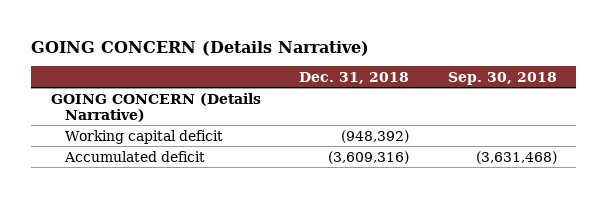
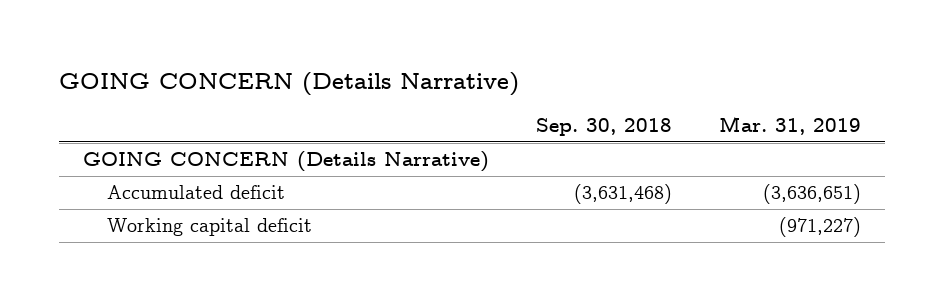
[299,72,410,85] Dec. 31, 2018 -> none
none -> [719,115,862,135] Mar. 31, 2019
[65,129,224,144] Working capital deficit -> [107,218,313,237] Working capital deficit

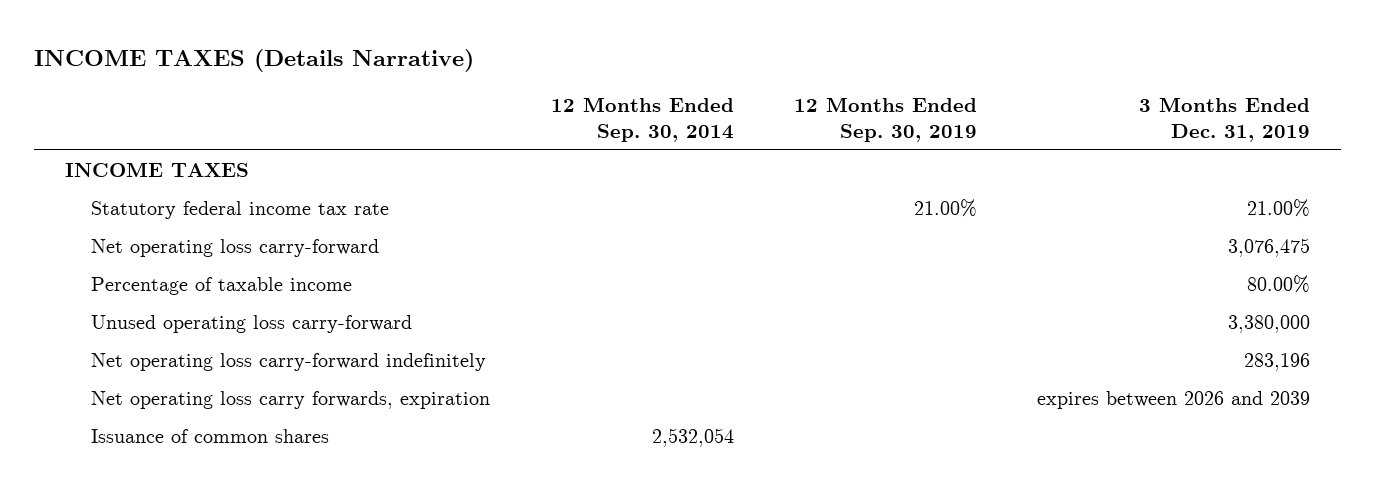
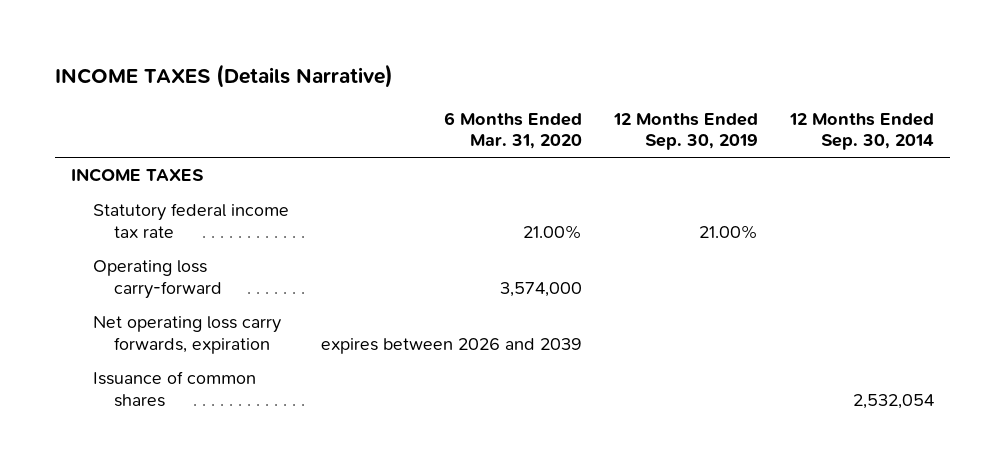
[1139,96,1311,142] 3 Months Ended Dec. 31, 2019 -> none
none -> [443,111,582,149] 6 Months Ended Mar. 31, 2020
[91,238,380,257] Net operating loss carry-forward -> none
[91,276,353,295] Percentage of taxable income -> none
[91,352,487,371] Net operating loss carry-forward indefinitely -> none
[91,314,413,333] Unused operating loss carry-forward -> [92,260,223,299] Operating loss carry-forward

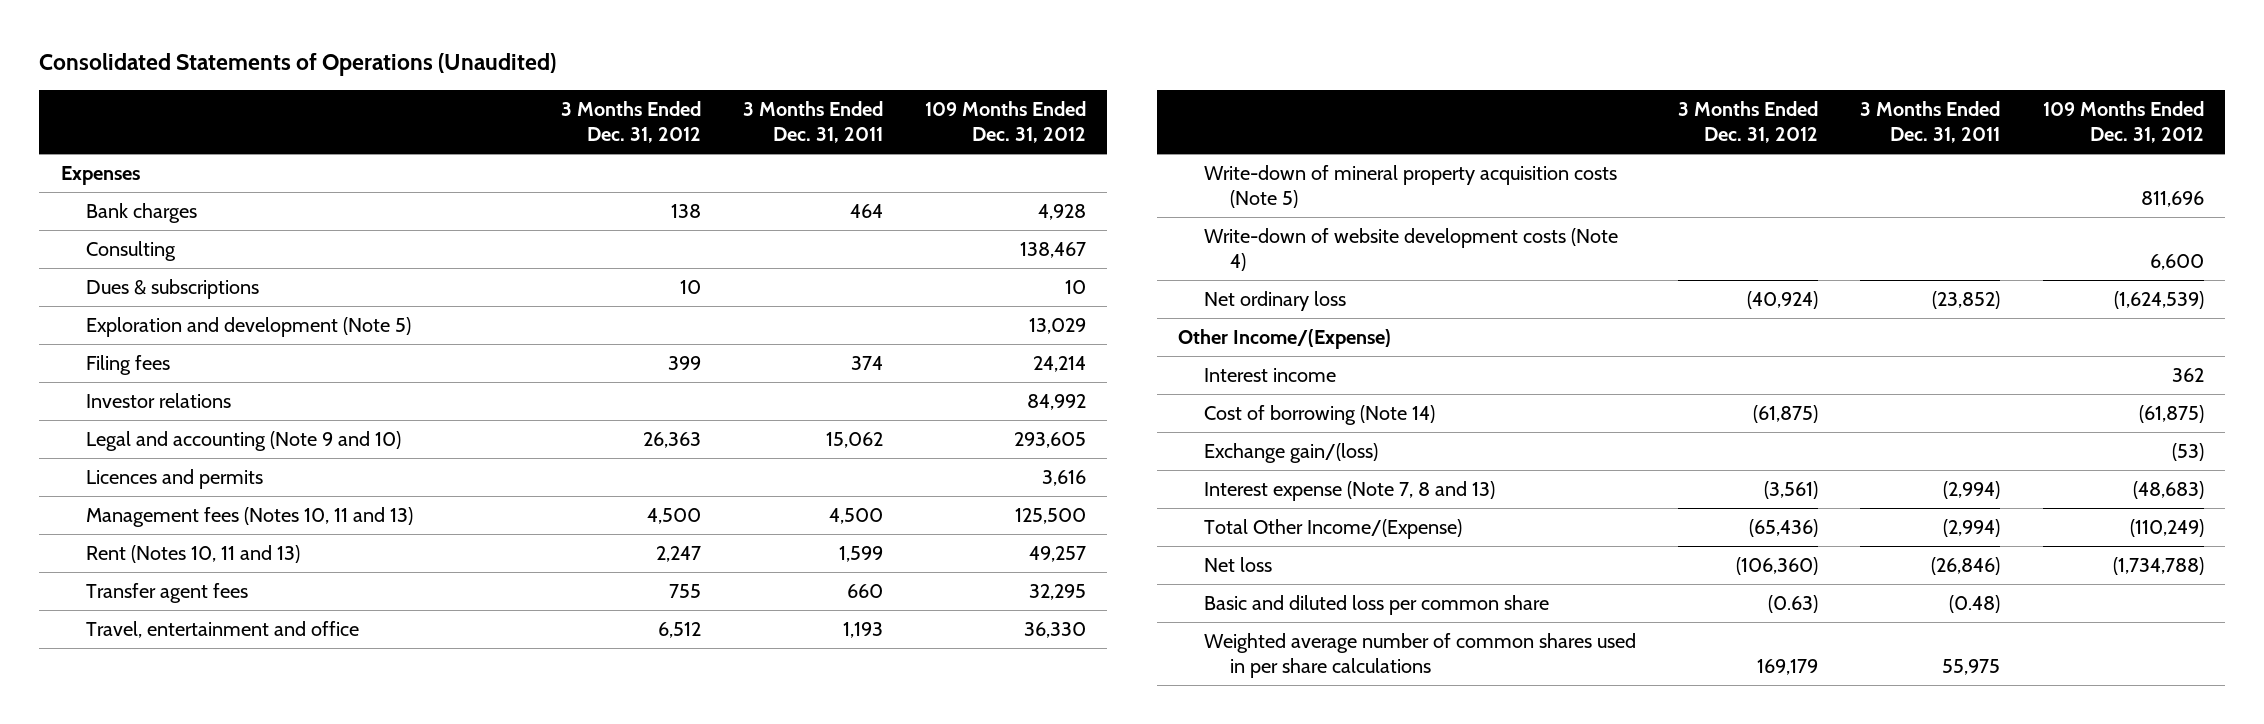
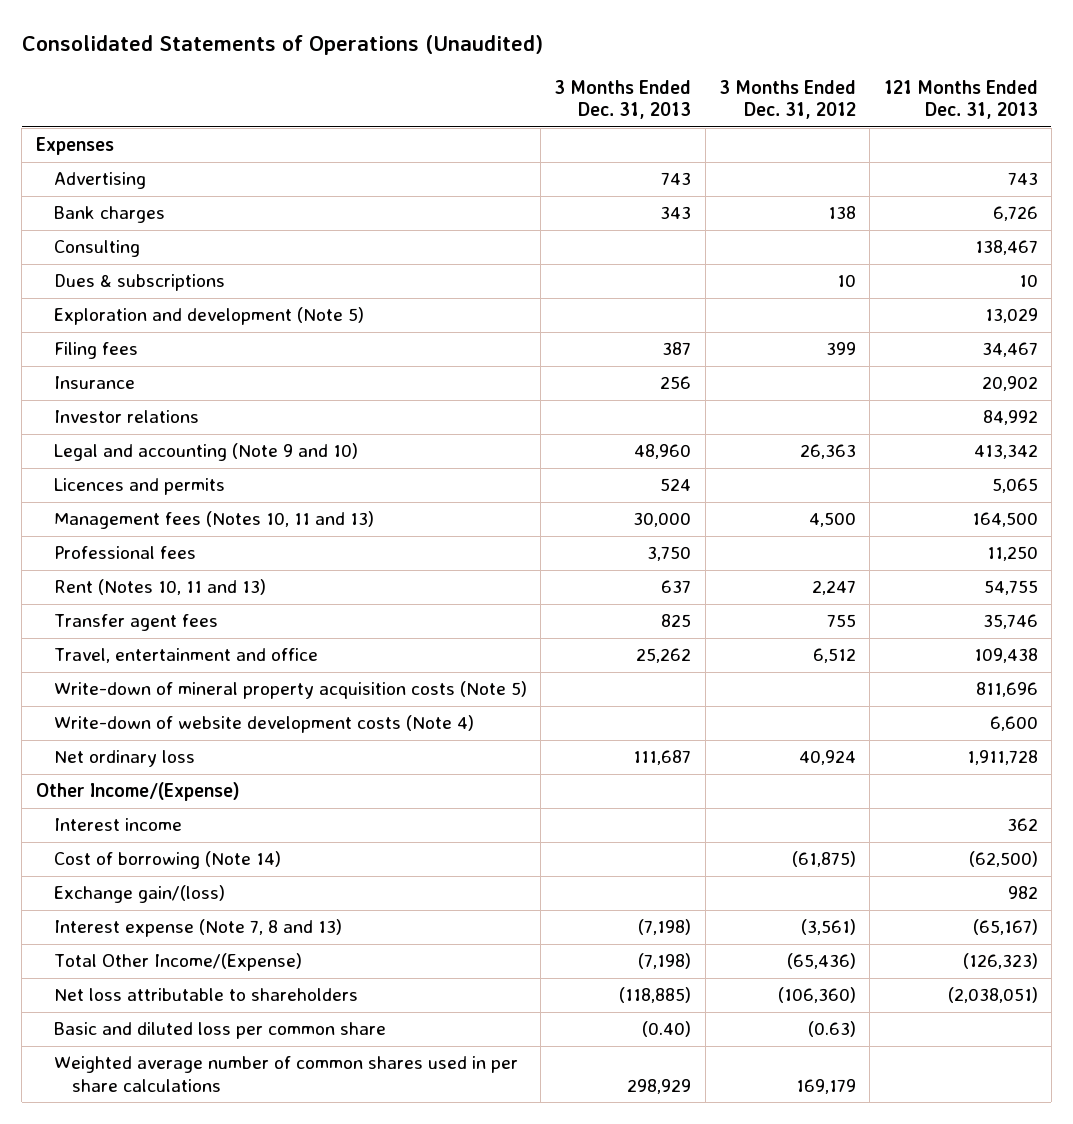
[742,101,883,144] 3 Months Ended Dec. 31, 2011 -> none
[925,101,1087,144] 109 Months Ended Dec. 31, 2012 -> none
none -> [554,79,692,120] 3 Months Ended Dec. 31, 2013
none -> [883,79,1038,120] 121 Months Ended Dec. 31, 2013
none -> [53,172,146,190] Advertising
none -> [53,376,135,390] Insurance
none -> [53,546,196,560] Professional fees
[1747,290,1819,309] (40,924) -> [798,750,856,766] 40,924
[1203,556,1272,572] Net loss -> [53,988,358,1002] Net loss attributable to shareholders

